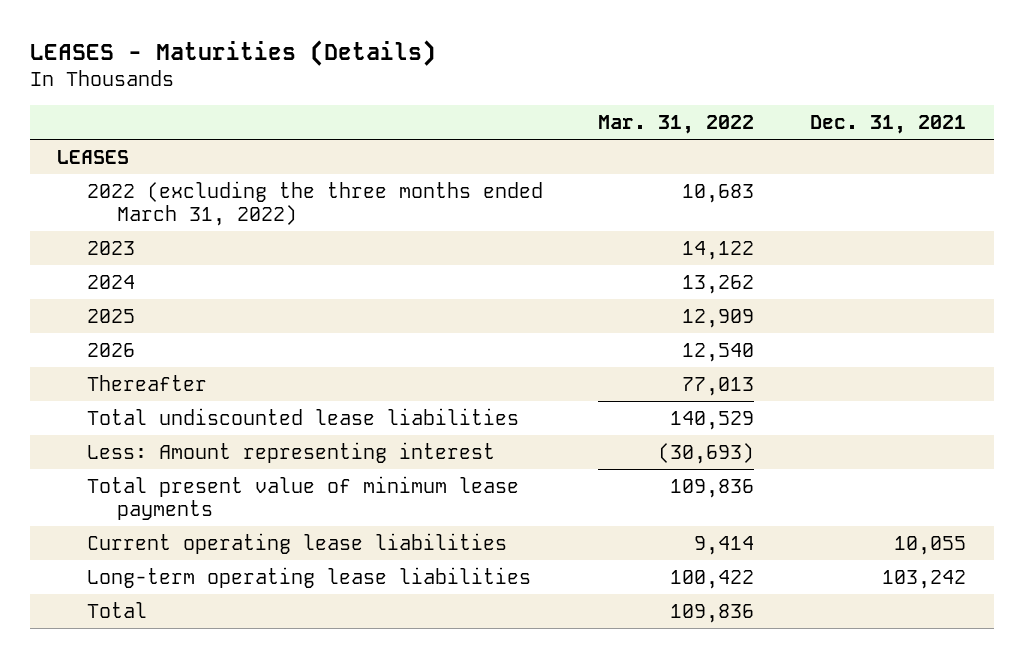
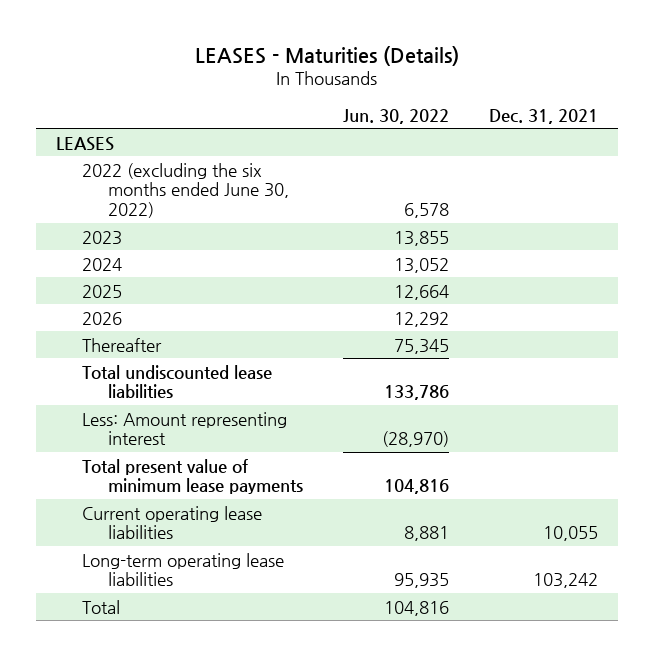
[598,114,755,134] Mar. 31, 2022 -> none
none -> [343,108,450,124] Jun. 30, 2022
[87,180,544,227] 2022 (excluding the three months ended March 31, 2022) -> [81,162,290,219] 2022 (excluding the six months ended June 30, 2022)

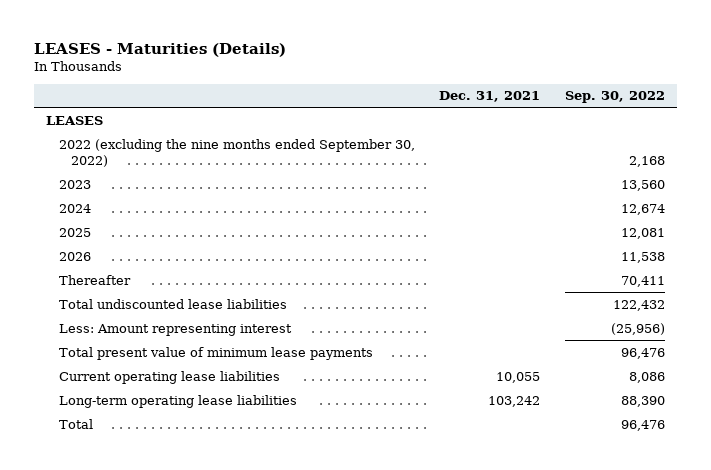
[343,108,450,124] Jun. 30, 2022 -> none
none -> [564,91,665,104] Sep. 30, 2022
[81,162,290,219] 2022 (excluding the six months ended June 30, 2022) -> [58,138,415,167] 2022 (excluding the nine months ended September 30, 2022)

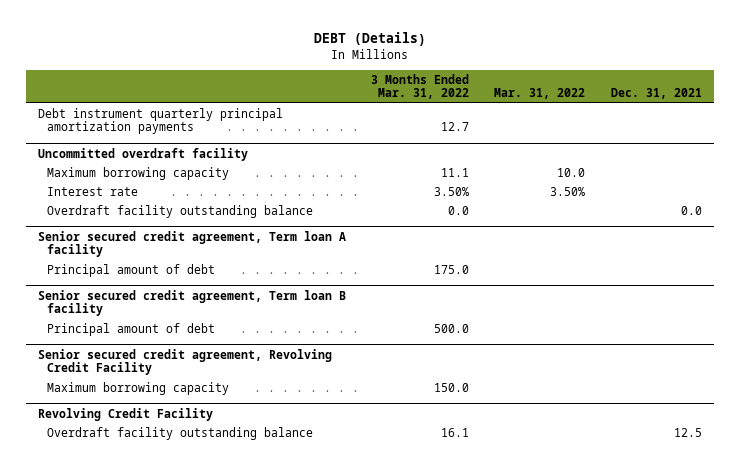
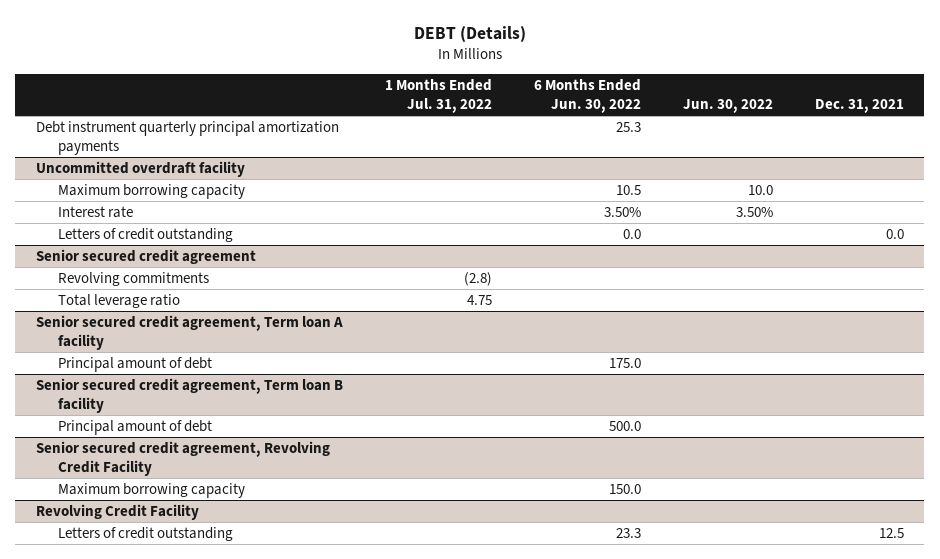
[371,73,470,100] 3 Months Ended Mar. 31, 2022 -> none
[494,88,586,100] Mar. 31, 2022 -> none
none -> [384,79,492,113] 1 Months Ended Jul. 31, 2022
none -> [533,79,641,113] 6 Months Ended Jun. 30, 2022
none -> [682,98,773,113] Jun. 30, 2022
[47,204,314,218] Overdraft facility outstanding balance -> [58,228,234,243] Letters of credit outstanding
none -> [36,249,257,265] Senior secured credit agreement
none -> [58,272,210,287] Revolving commitments
none -> [58,294,181,309] Total leverage ratio
[47,426,314,440] Overdraft facility outstanding balance -> [58,527,234,542] Letters of credit outstanding

